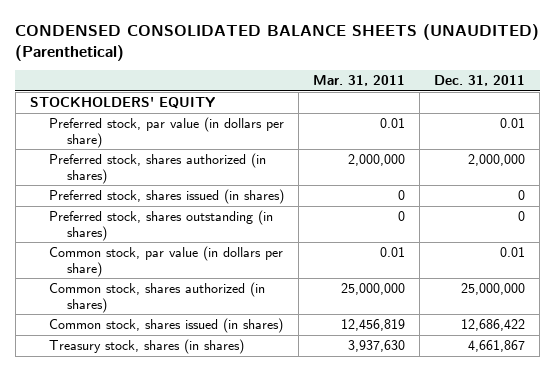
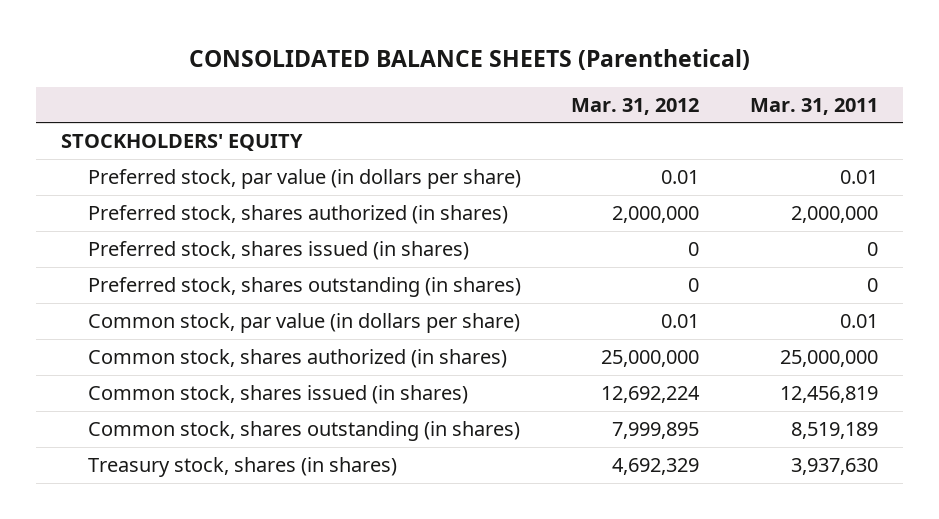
[15,24,540,61] CONDENSED CONSOLIDATED BALANCE SHEETS (UNAUDITED) (Parenthetical) -> [188,48,750,70] CONSOLIDATED BALANCE SHEETS (Parenthetical)
[434,75,526,87] Dec. 31, 2011 -> none
none -> [571,97,700,115] Mar. 31, 2012
none -> [87,421,520,442] Common stock, shares outstanding (in shares)

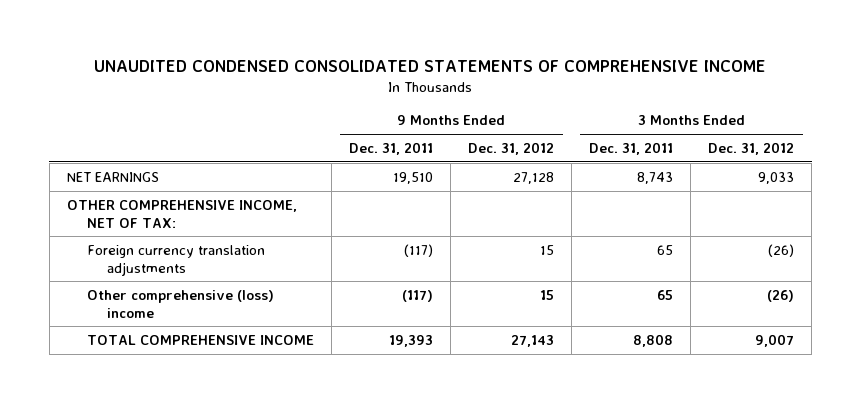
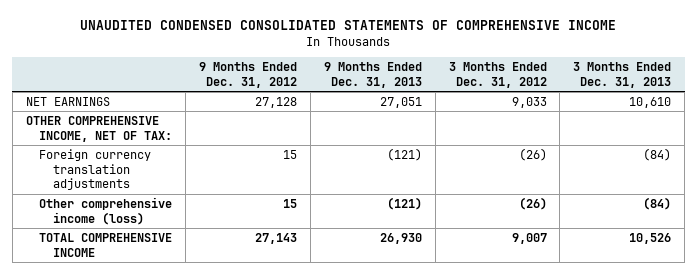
[348,141,433,155] Dec. 31, 2011 -> none
[588,141,673,155] Dec. 31, 2011 -> none
none -> [323,62,422,88] 9 Months Ended Dec. 31, 2013
none -> [573,62,672,88] 3 Months Ended Dec. 31, 2013
[86,289,274,318] Other comprehensive (loss) income -> [39,196,173,225] Other comprehensive income (loss)

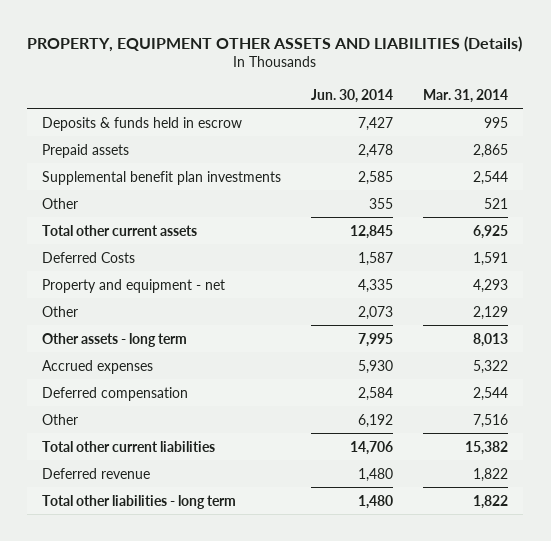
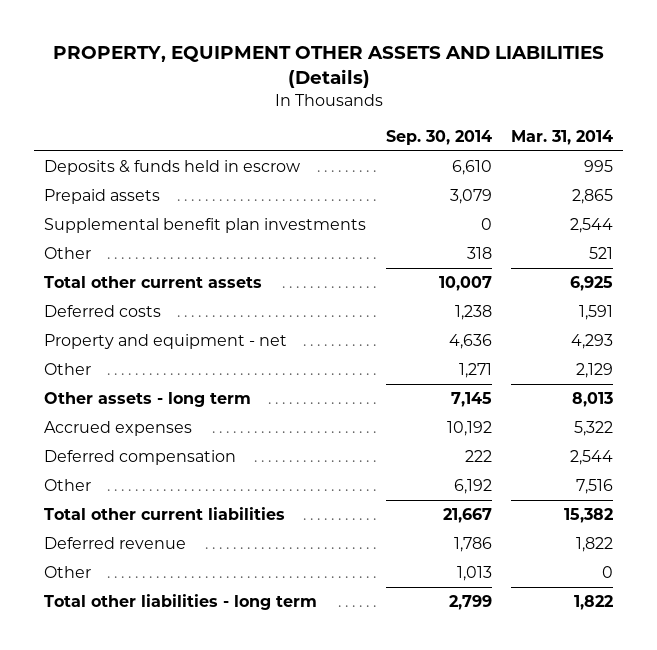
[311,88,394,103] Jun. 30, 2014 -> none
none -> [385,129,492,145] Sep. 30, 2014
[42,251,136,263] Deferred Costs -> [43,304,161,317] Deferred costs
none -> [43,565,91,578] Other

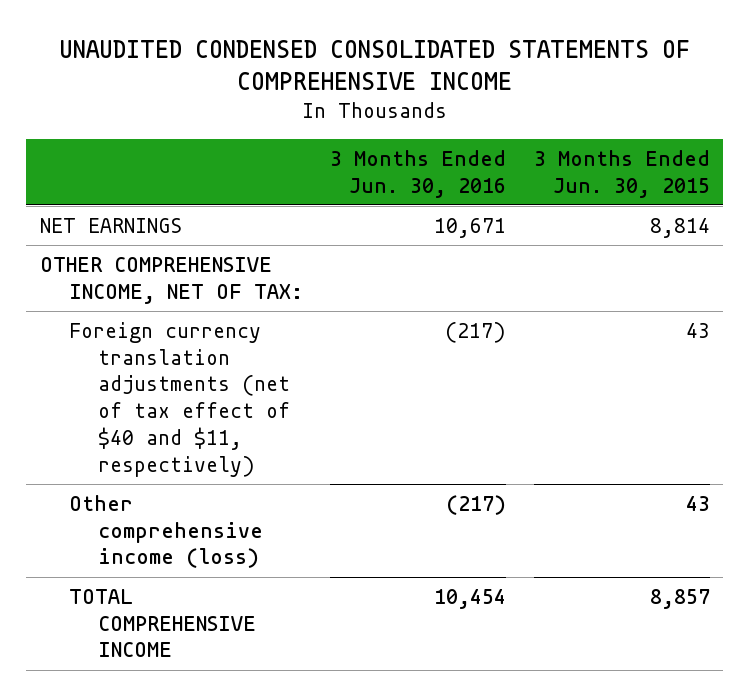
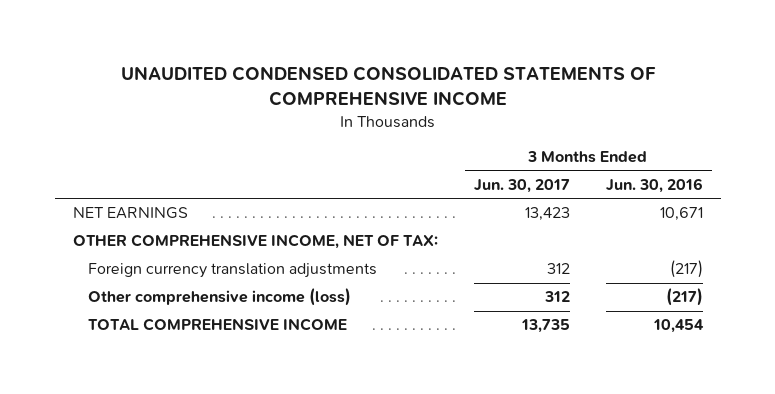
[533,149,710,198] 3 Months Ended Jun. 30, 2015 -> none
none -> [473,178,570,193] Jun. 30, 2017
[68,321,291,478] Foreign currency translation adjustments (net of tax effect of $40 and $11, respectively) -> [88,263,378,279] Foreign currency translation adjustments

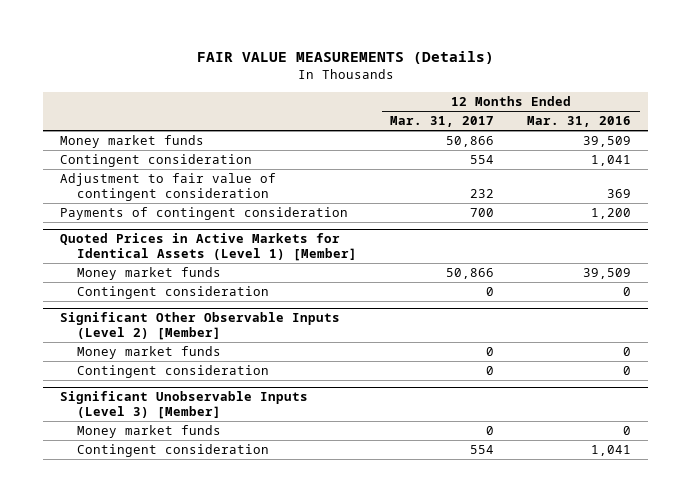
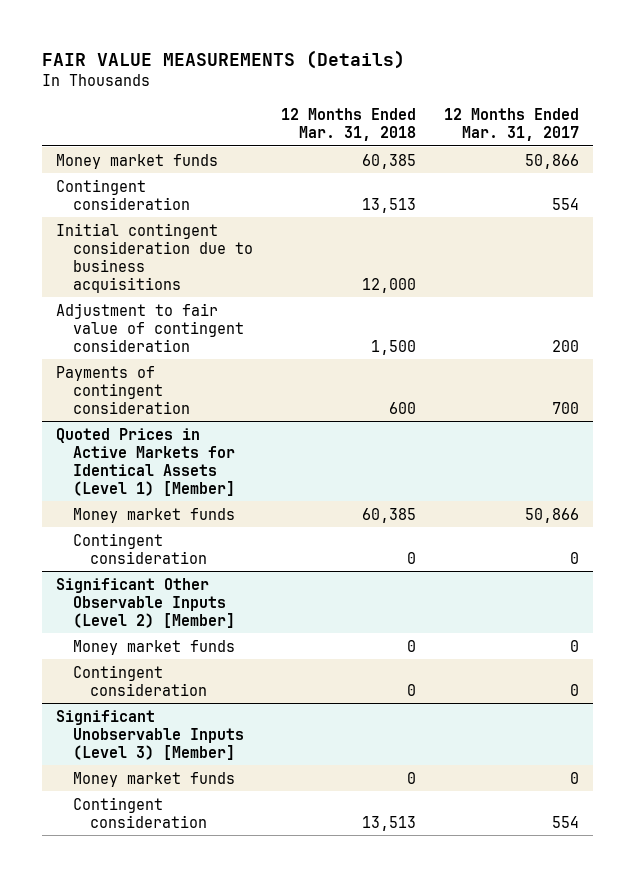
[527,116,632,128] Mar. 31, 2016 -> none
none -> [281,108,417,142] 12 Months Ended Mar. 31, 2018
none -> [55,222,254,293] Initial contingent consideration due to business acquisitions
[469,188,494,198] 232 -> [551,339,579,352] 200

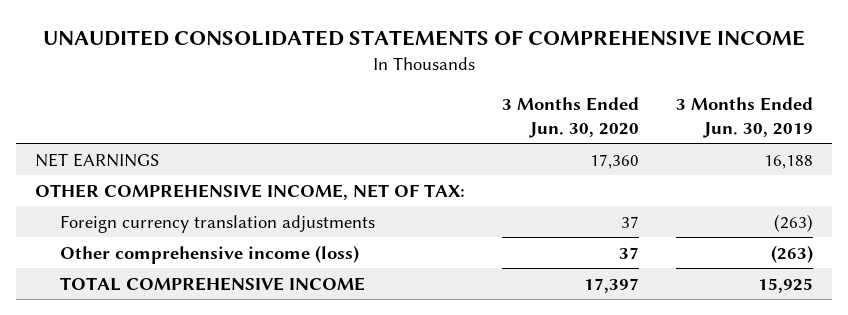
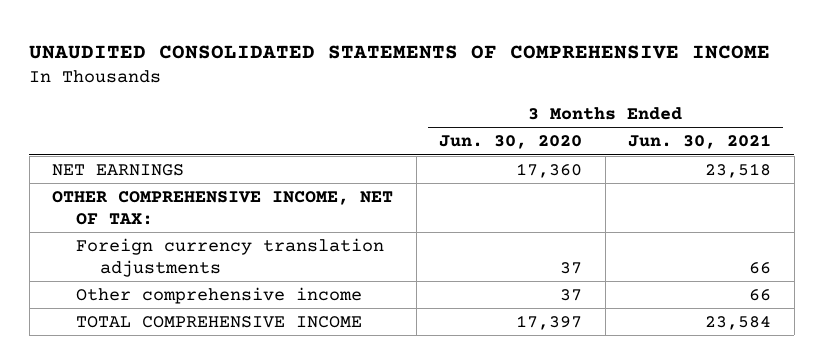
[676,97,814,138] 3 Months Ended Jun. 30, 2019 -> none
none -> [628,134,772,150] Jun. 30, 2021
[59,244,359,264] Other comprehensive income (loss) -> [76,286,363,304] Other comprehensive income

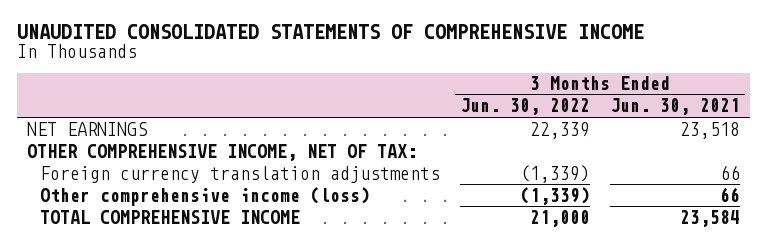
[439,135,583,150] Jun. 30, 2020 -> none
none -> [460,98,591,116] Jun. 30, 2022
[76,286,363,304] Other comprehensive income -> [40,186,371,206] Other comprehensive income (loss)

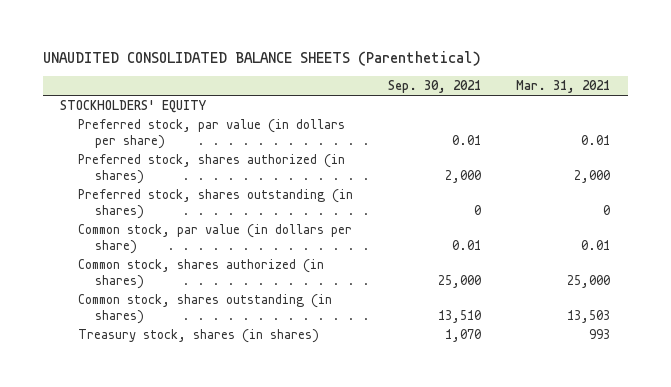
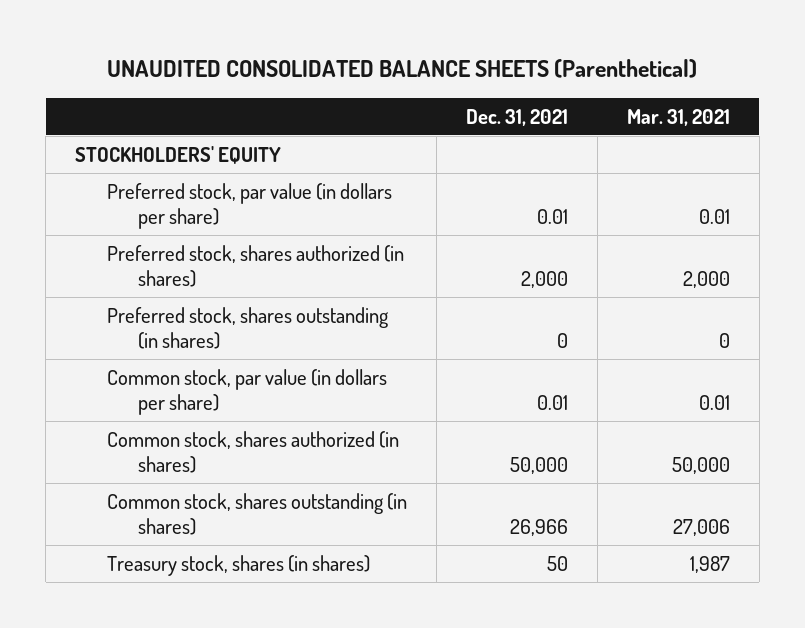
[387,80,481,94] Sep. 30, 2021 -> none
none -> [465,108,568,126] Dec. 31, 2021
[567,274,611,288] 25,000 -> [671,456,730,474] 50,000
[567,309,611,323] 13,503 -> [672,518,730,536] 27,006
[589,329,611,340] 993 -> [689,555,730,573] 1,987

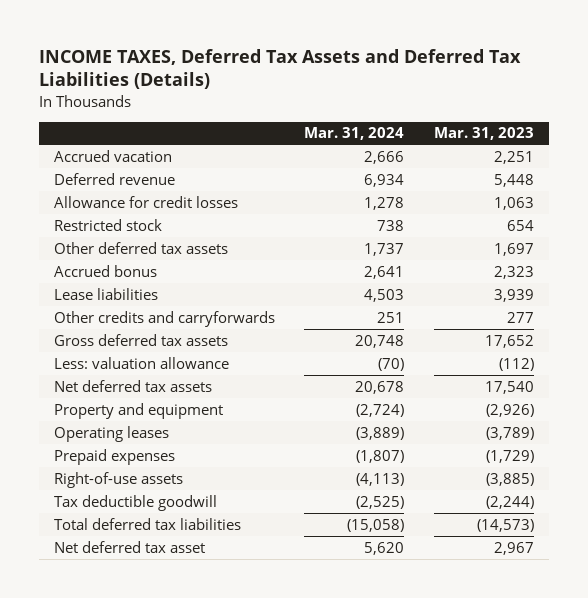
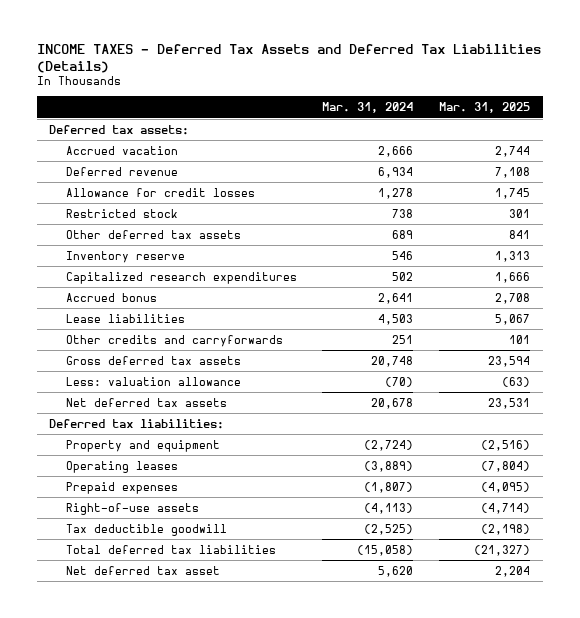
[39,48,522,90] INCOME TAXES, Deferred Tax Assets and Deferred Tax Liabilities (Details) -> [36,43,541,73] INCOME TAXES - Deferred Tax Assets and Deferred Tax Liabilities (Details)
[433,127,534,141] Mar. 31, 2023 -> none
none -> [439,102,531,114] Mar. 31, 2025
none -> [49,124,190,135] Deferred tax assets:
[364,242,405,256] 1,737 -> [392,229,414,239] 689
none -> [65,250,185,263] Inventory reserve
none -> [65,271,297,284] Capitalized research expenditures
none -> [49,418,225,429] Deferred tax liabilities:

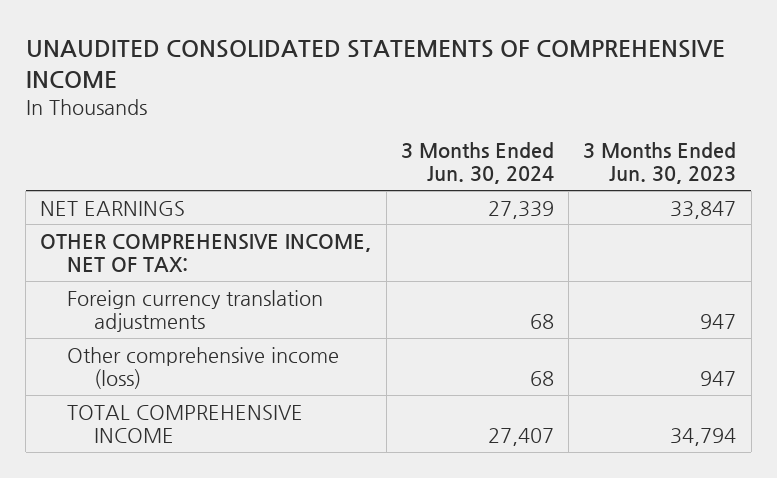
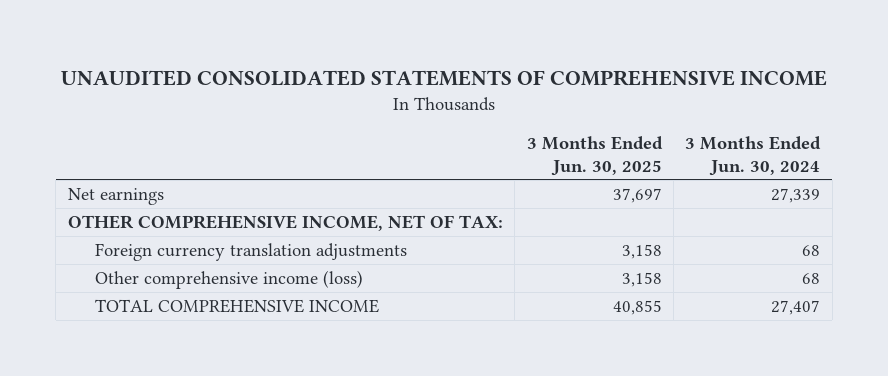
[583,141,737,185] 3 Months Ended Jun. 30, 2023 -> none
none -> [526,135,663,176] 3 Months Ended Jun. 30, 2025
[40,200,186,216] NET EARNINGS -> [67,188,164,206] Net earnings

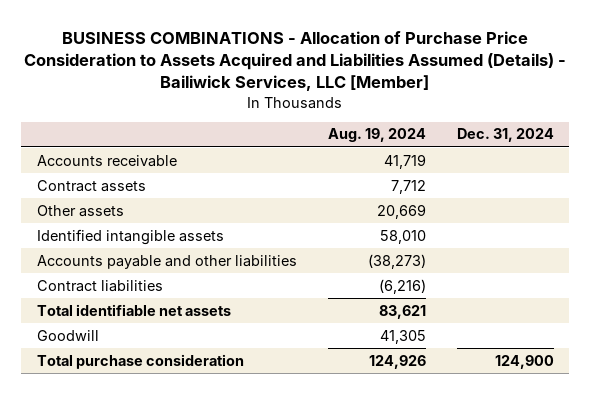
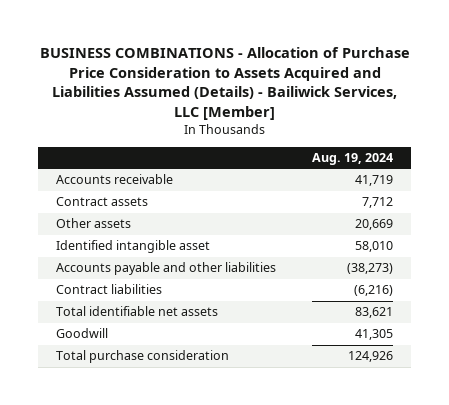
[456,128,554,143] Dec. 31, 2024 -> none
[36,228,224,245] Identified intangible assets -> [56,240,211,254] Identified intangible asset

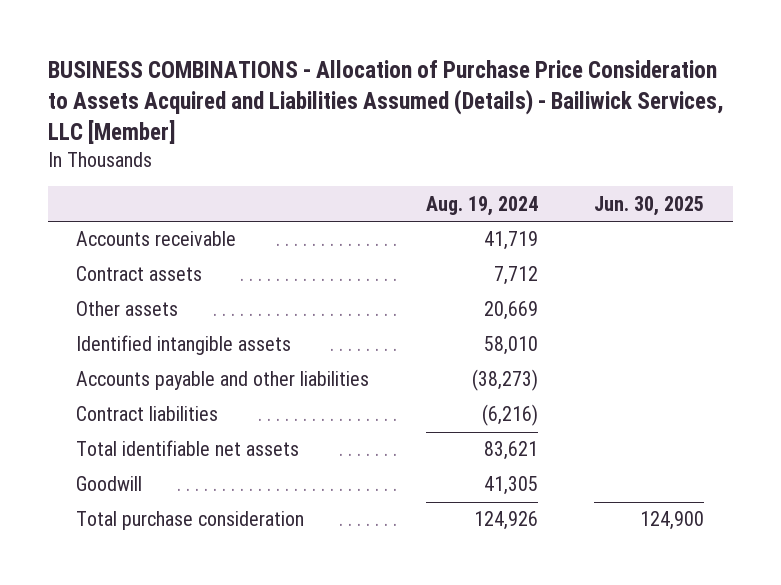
none -> [594,195,705,216] Jun. 30, 2025
[56,240,211,254] Identified intangible asset -> [76,335,292,356] Identified intangible assets

